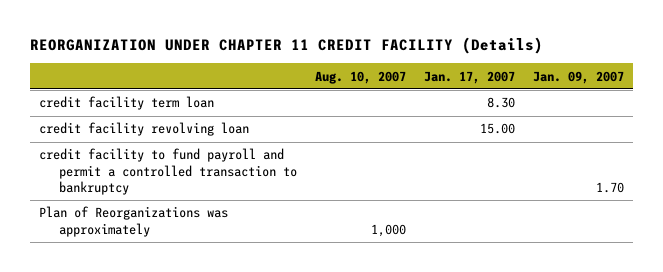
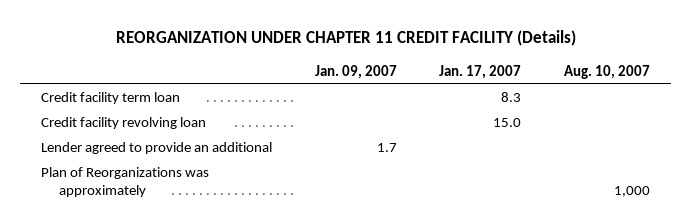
[38,148,298,196] credit facility to fund payroll and permit a controlled transaction to bankruptcy -> none
[38,96,214,111] credit facility term loan -> [41,91,181,104] Credit facility term loan
[487,97,516,109] 8.30 -> [501,91,522,102] 8.3
[38,122,249,137] credit facility revolving loan -> [41,116,207,129] Credit facility revolving loan
[480,123,516,135] 15.00 -> [493,117,522,127] 15.0
none -> [41,141,273,154] Lender agreed to provide an additional

